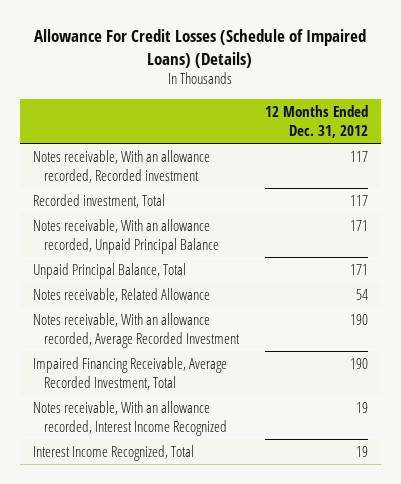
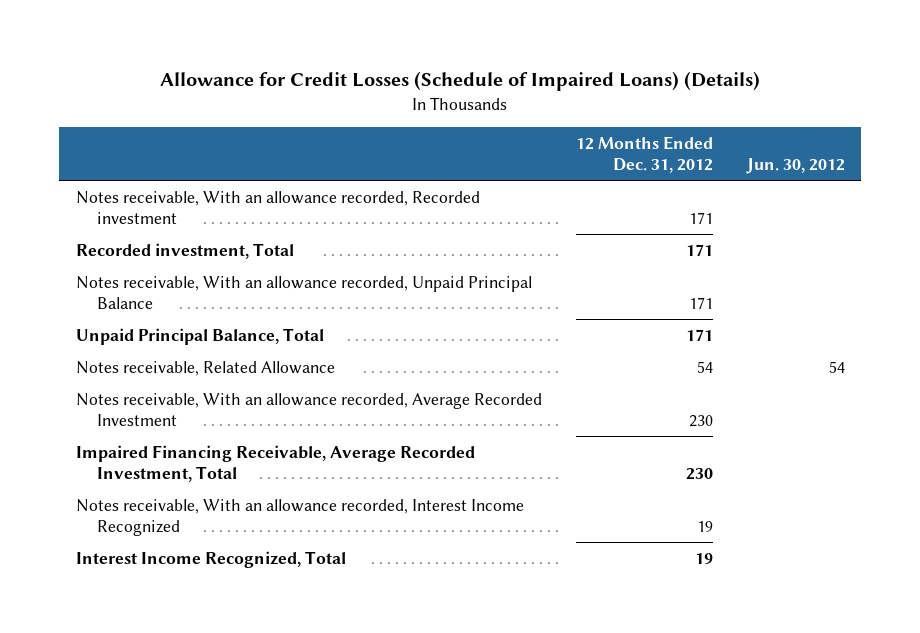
[34,29,367,68] Allowance For Credit Losses (Schedule of Impaired Loans) (Details) -> [160,70,761,91] Allowance for Credit Losses (Schedule of Impaired Loans) (Details)
none -> [745,157,845,174] Jun. 30, 2012
[350,150,369,162] 117 -> [688,211,713,224] 171
[350,194,369,206] 117 -> [685,243,713,256] 171
[350,313,369,325] 190 -> [688,414,713,427] 230
[350,357,369,369] 190 -> [685,467,713,480] 230

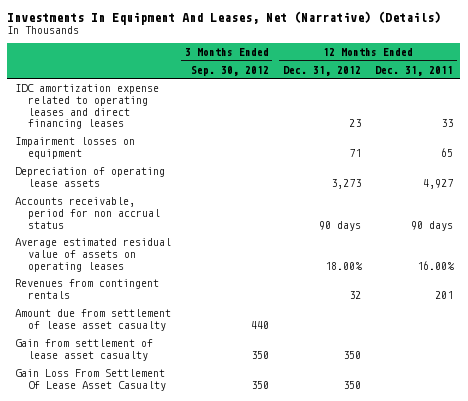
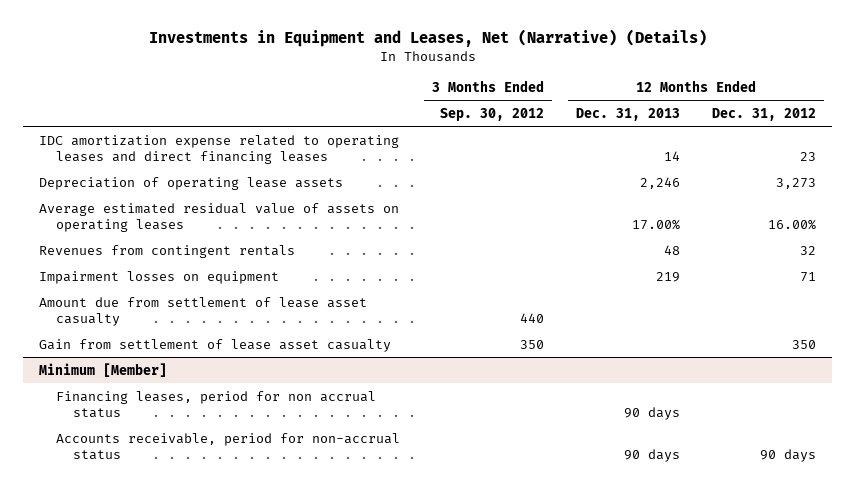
[7,10,442,25] Investments In Equipment And Leases, Net (Narrative) (Details) -> [148,29,707,48] Investments in Equipment and Leases, Net (Narrative) (Details)
[375,65,454,76] Dec. 31, 2011 -> none
none -> [576,107,681,121] Dec. 31, 2013
[14,197,161,229] Accounts receivable, period for non accrual status -> none
[324,261,363,270] 18.00% -> [768,218,817,230] 16.00%
[14,137,135,159] Impairment losses on equipment -> [39,270,280,284] Impairment losses on equipment
[14,369,167,391] Gain Loss From Settlement Of Lease Asset Casualty -> none
none -> [39,362,168,377] Minimum [Member]
none -> [56,390,377,418] Financing leases, period for non accrual status
none -> [56,432,401,460] Accounts receivable, period for non-accrual status

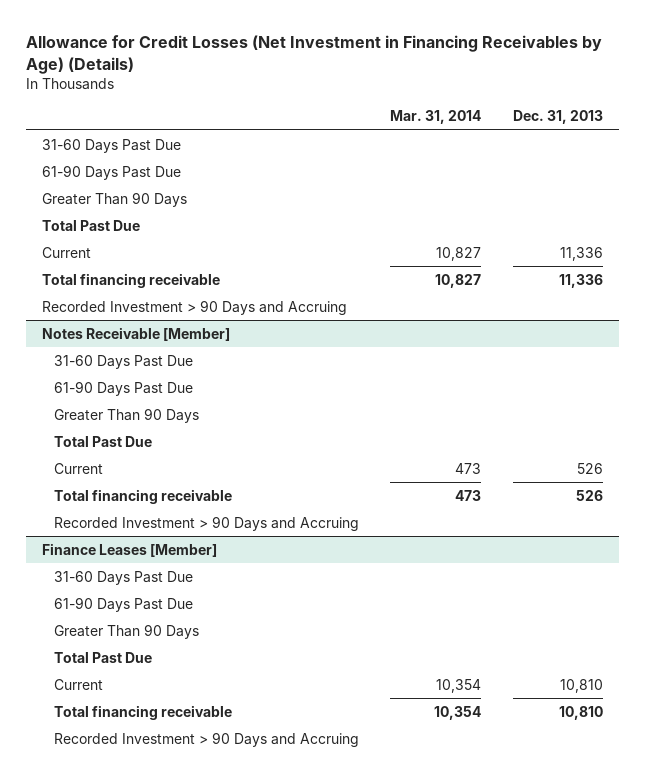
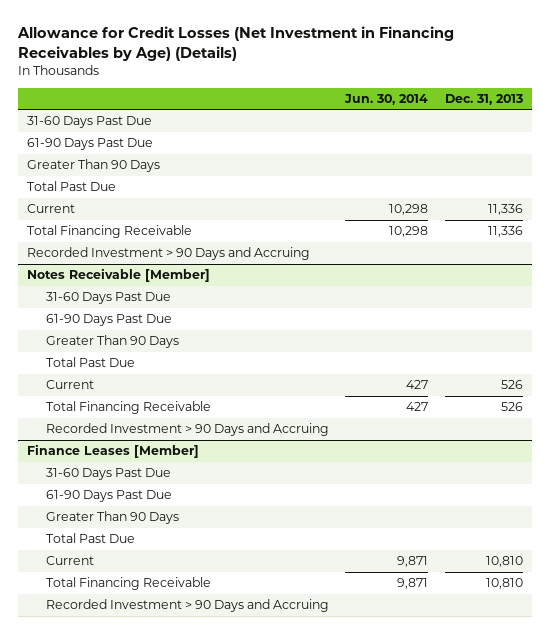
[390,110,482,125] Mar. 31, 2014 -> none
none -> [344,93,429,105] Jun. 30, 2014
[42,272,221,288] Total financing receivable -> [26,225,192,239] Total Financing Receivable
[53,488,232,504] Total financing receivable -> [45,401,211,415] Total Financing Receivable
[53,704,232,720] Total financing receivable -> [45,577,211,591] Total Financing Receivable

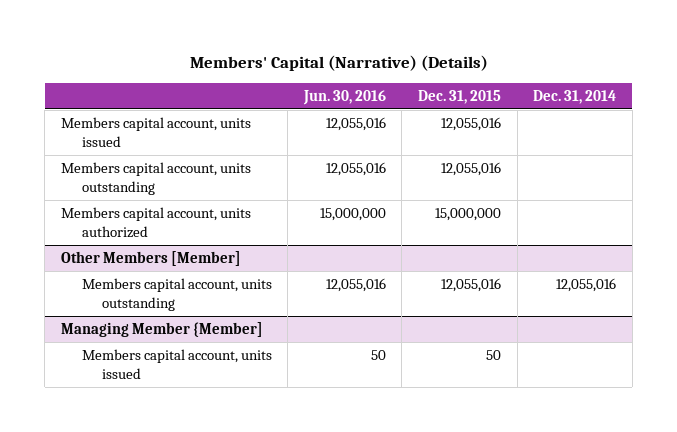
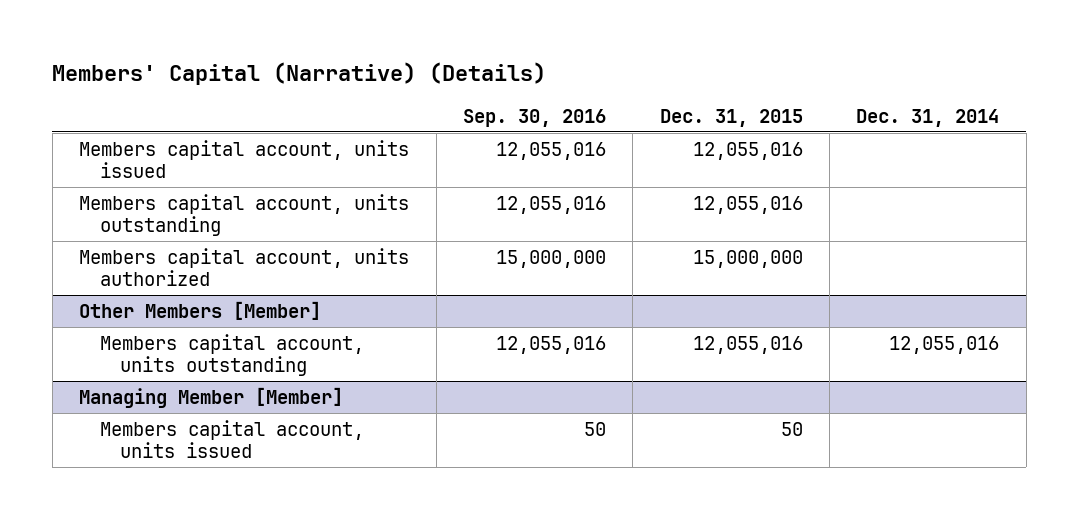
[302,89,386,105] Jun. 30, 2016 -> none
none -> [462,108,606,127] Sep. 30, 2016
[61,322,264,338] Managing Member {Member] -> [79,386,344,408] Managing Member [Member]

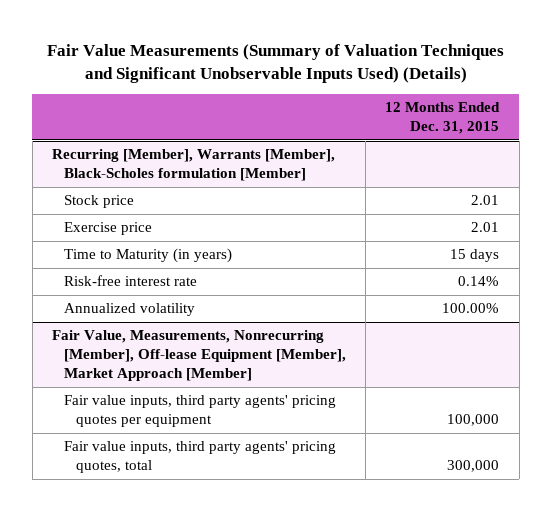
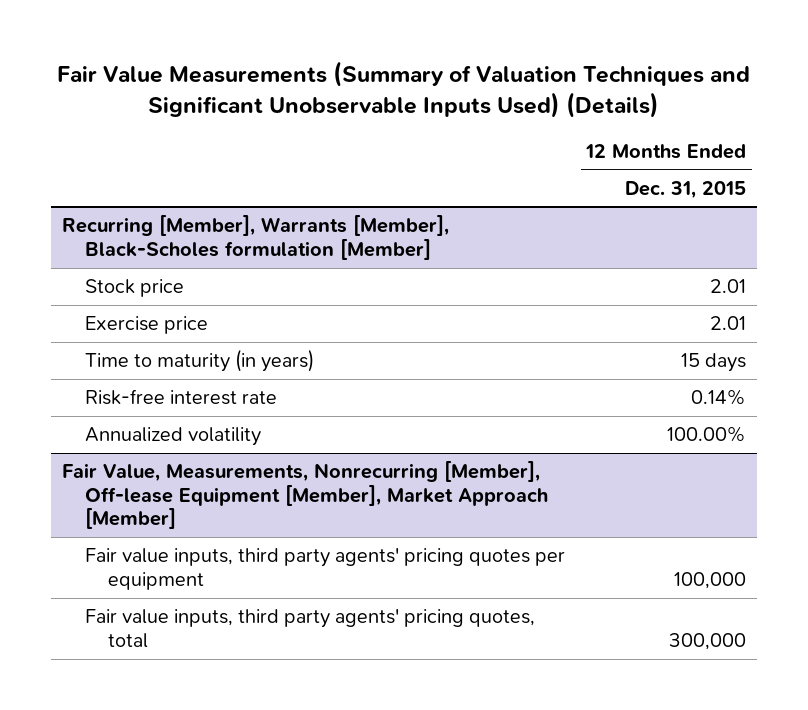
[63,248,232,264] Time to Maturity (in years) -> [84,349,314,373] Time to maturity (in years)

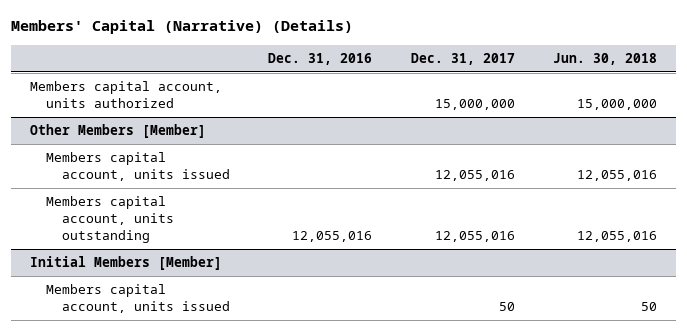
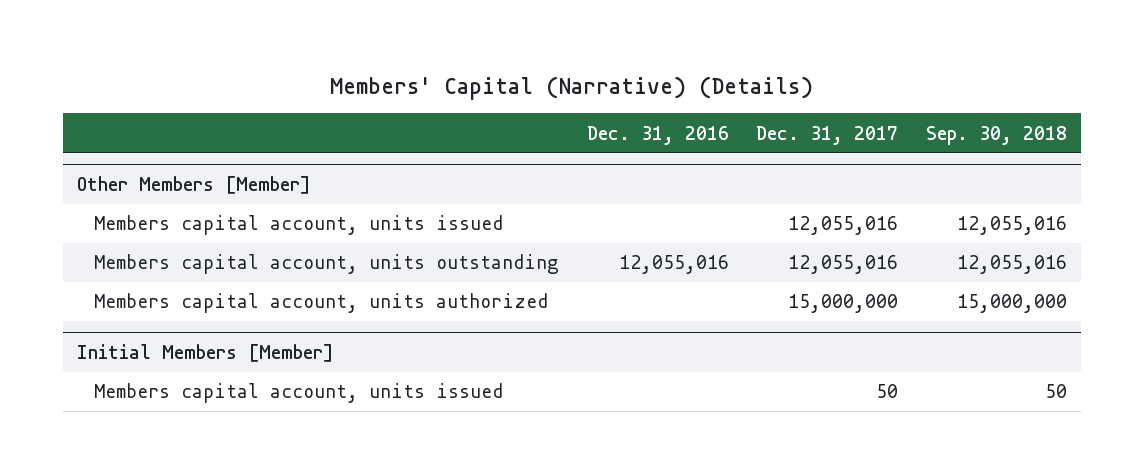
[552,52,657,65] Jun. 30, 2018 -> none
none -> [925,125,1067,145] Sep. 30, 2018
[29,81,222,109] Members capital account, units authorized -> none
none -> [93,293,548,314] Members capital account, units authorized

